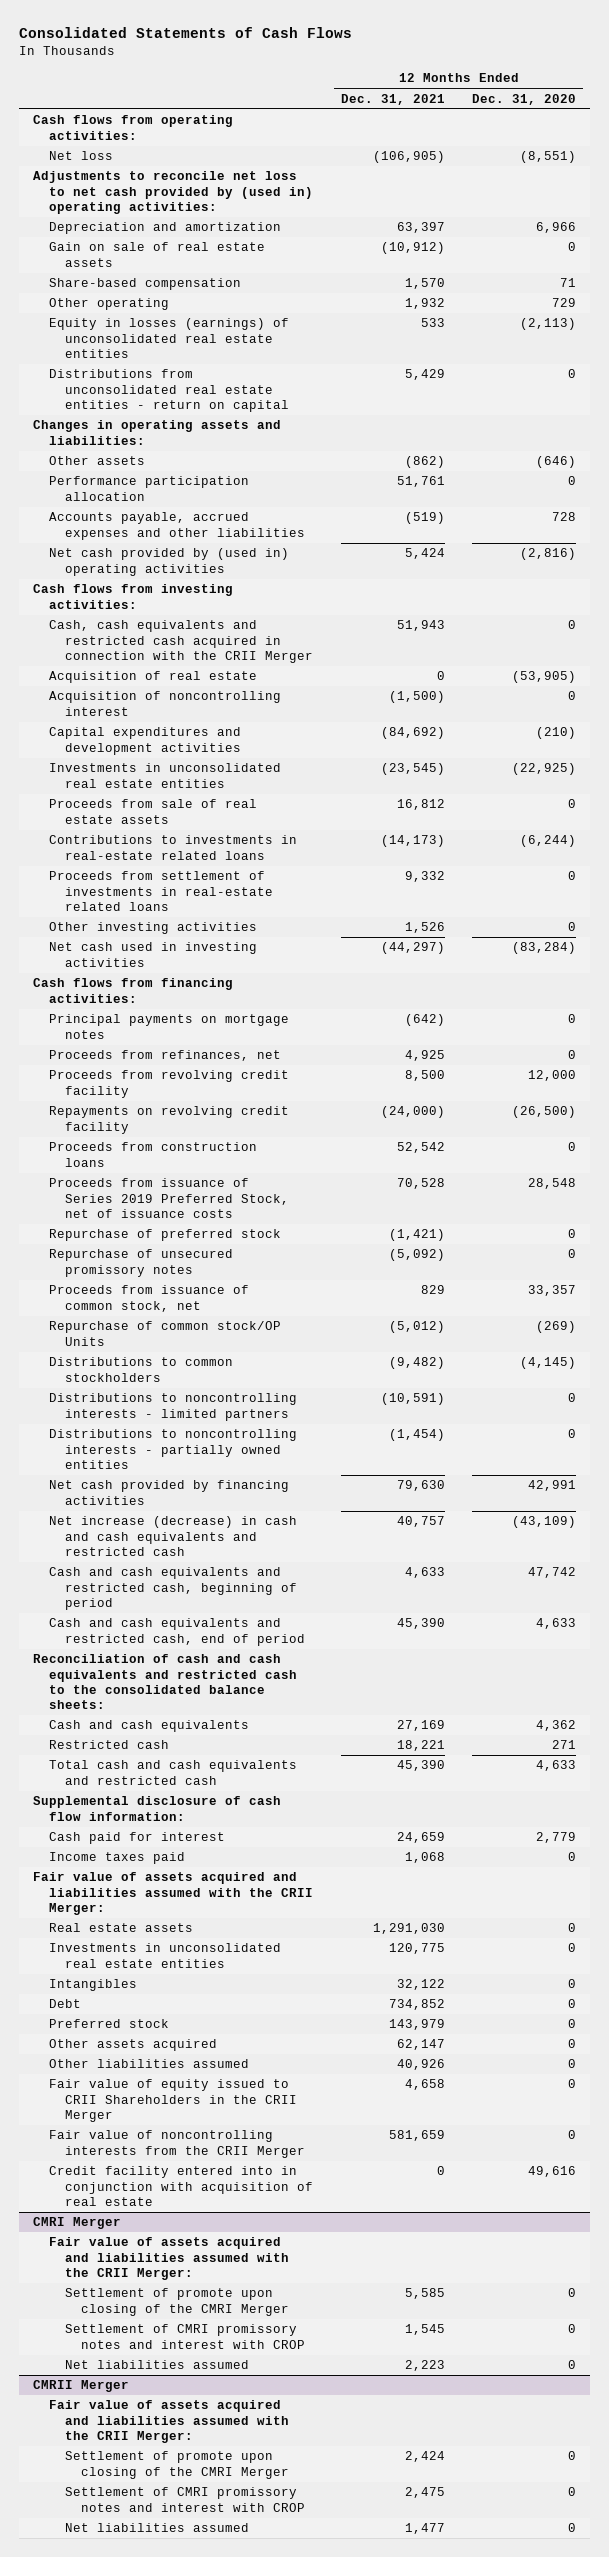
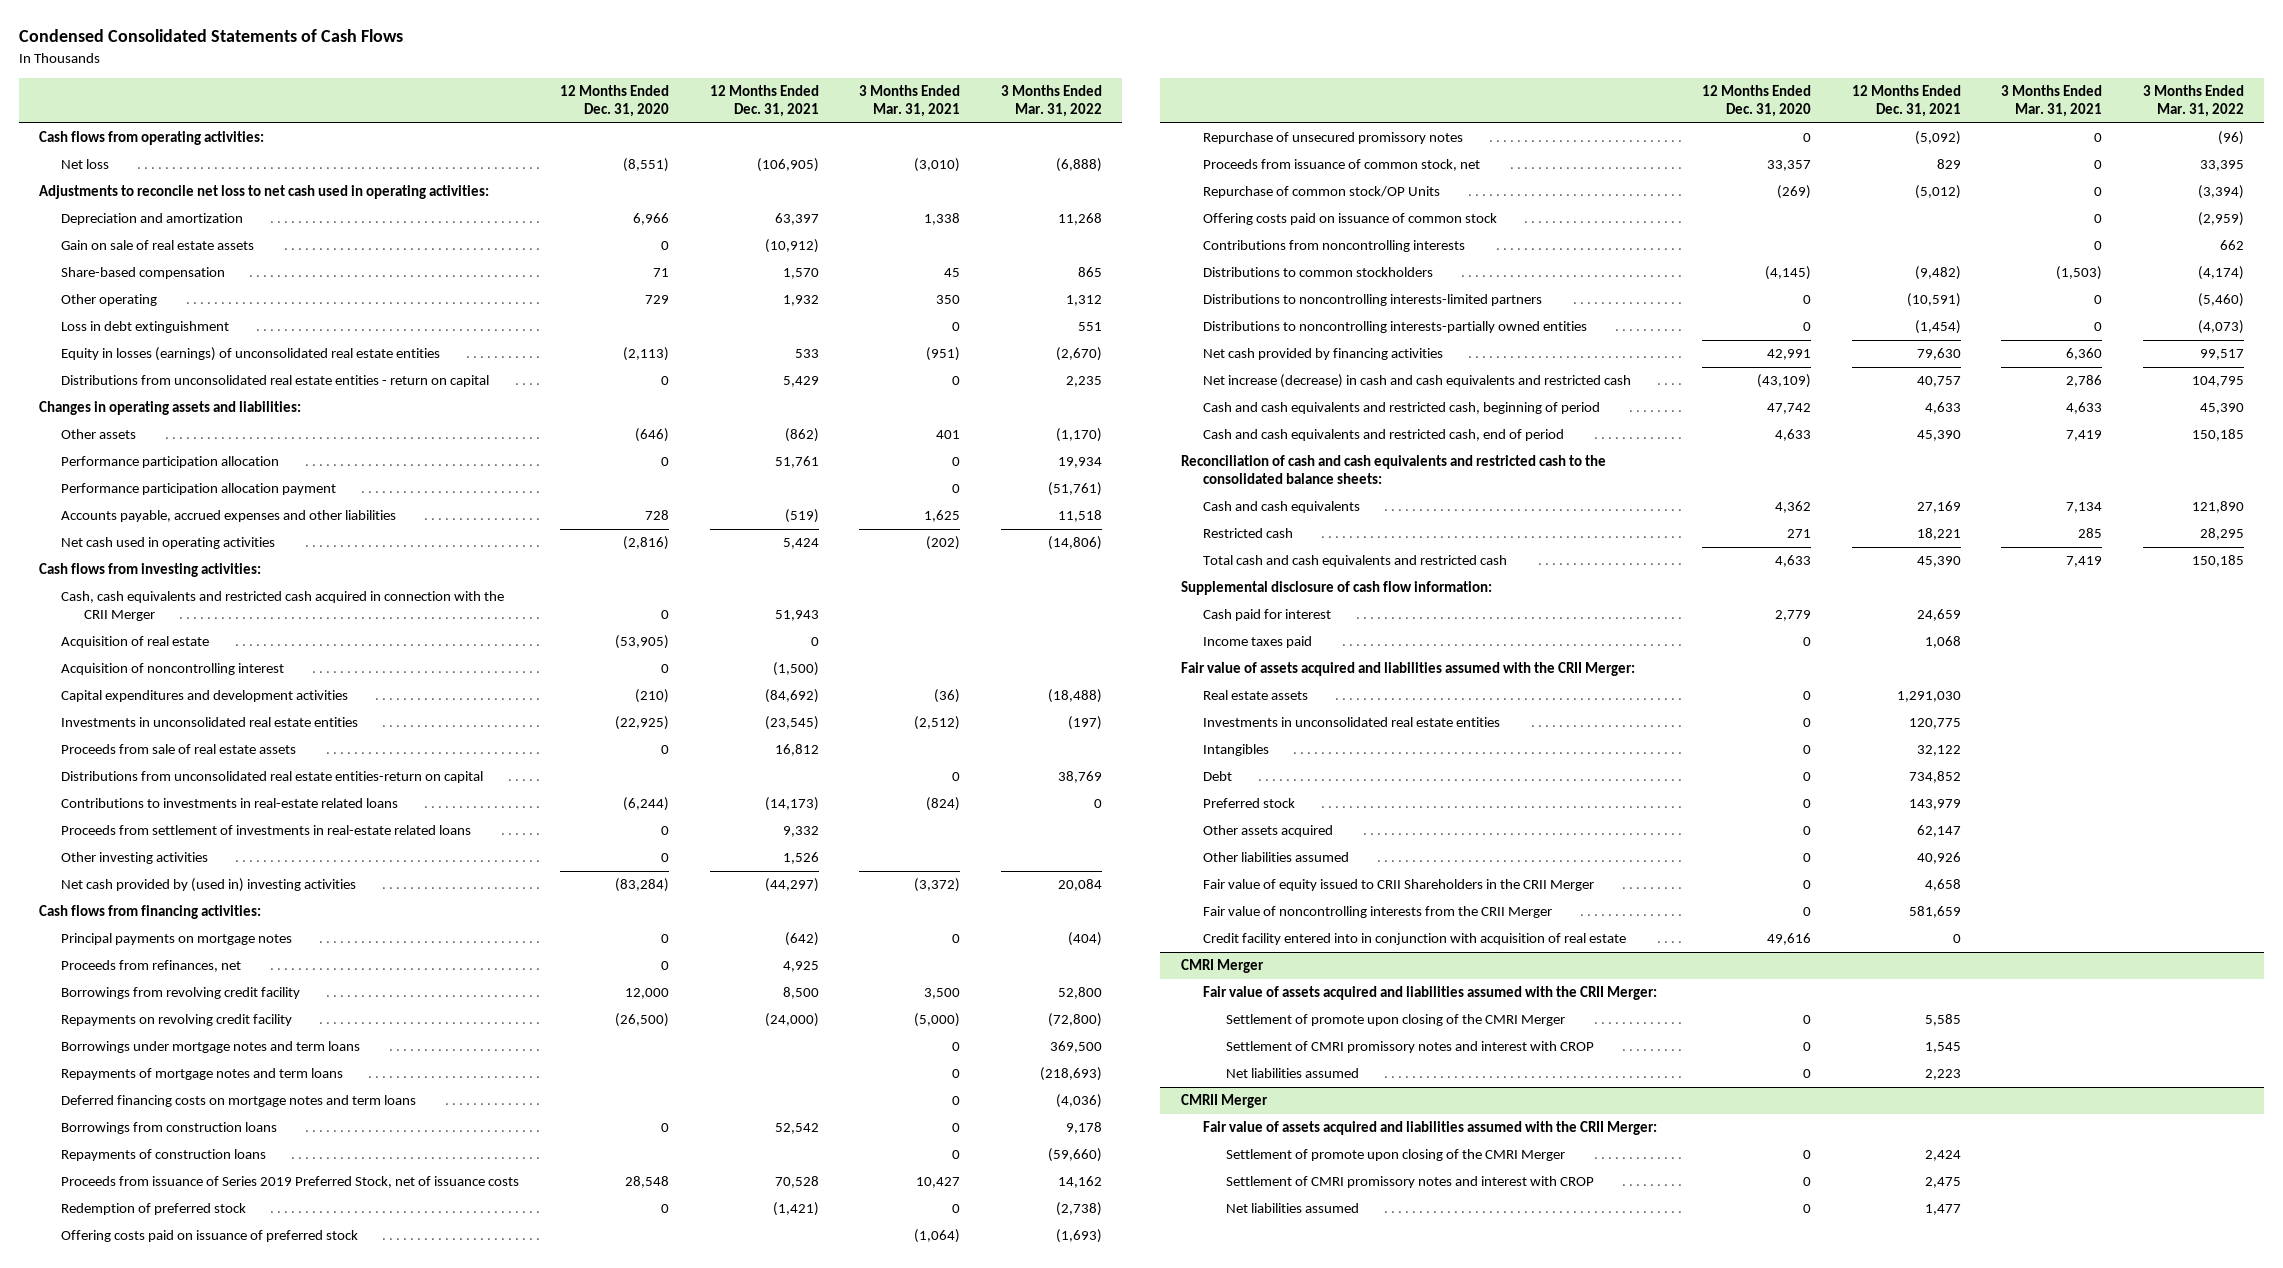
[18,27,352,39] Consolidated Statements of Cash Flows -> [18,29,403,43] Condensed Consolidated Statements of Cash Flows
none -> [859,85,961,118] 3 Months Ended Mar. 31, 2021
none -> [1001,85,1103,118] 3 Months Ended Mar. 31, 2022
[32,171,314,214] Adjustments to reconcile net loss to net cash provided by (used in) operating activities: -> [38,185,489,200] Adjustments to reconcile net loss to net cash used in operating activities:
none -> [61,321,230,334] Loss in debt extinguishment
none -> [61,483,337,496] Performance participation allocation payment
[49,548,290,576] Net cash provided by (used in) operating activities -> [61,537,276,550] Net cash used in operating activities
none -> [61,771,484,784] Distributions from unconsolidated real estate entities-return on capital
[49,942,258,967] Net cash used in investing activities -> [61,878,357,893] Net cash provided by (used in) investing activities
[49,1070,290,1098] Proceeds from revolving credit facility -> [61,987,301,1000] Borrowings from revolving credit facility
none -> [61,1041,361,1054] Borrowings under mortgage notes and term loans
none -> [61,1068,344,1081] Repayments of mortgage notes and term loans
none -> [61,1095,417,1108] Deferred financing costs on mortgage notes and term loans
[49,1142,258,1167] Proceeds from construction loans -> [61,1122,278,1135] Borrowings from construction loans
none -> [61,1149,267,1162] Repayments of construction loans
[49,1229,282,1242] Repurchase of preferred stock -> [61,1203,247,1216] Redemption of preferred stock
none -> [61,1230,359,1243] Offering costs paid on issuance of preferred stock
none -> [1203,213,1498,226] Offering costs paid on issuance of common stock
none -> [1203,240,1466,253] Contributions from noncontrolling interests
[49,1393,298,1421] Distributions to noncontrolling interests - limited partners -> [1203,294,1543,307] Distributions to noncontrolling interests-limited partners
[49,1429,298,1469] Distributions to noncontrolling interests - partially owned entities -> [1203,321,1588,334] Distributions to noncontrolling interests-partially owned entities

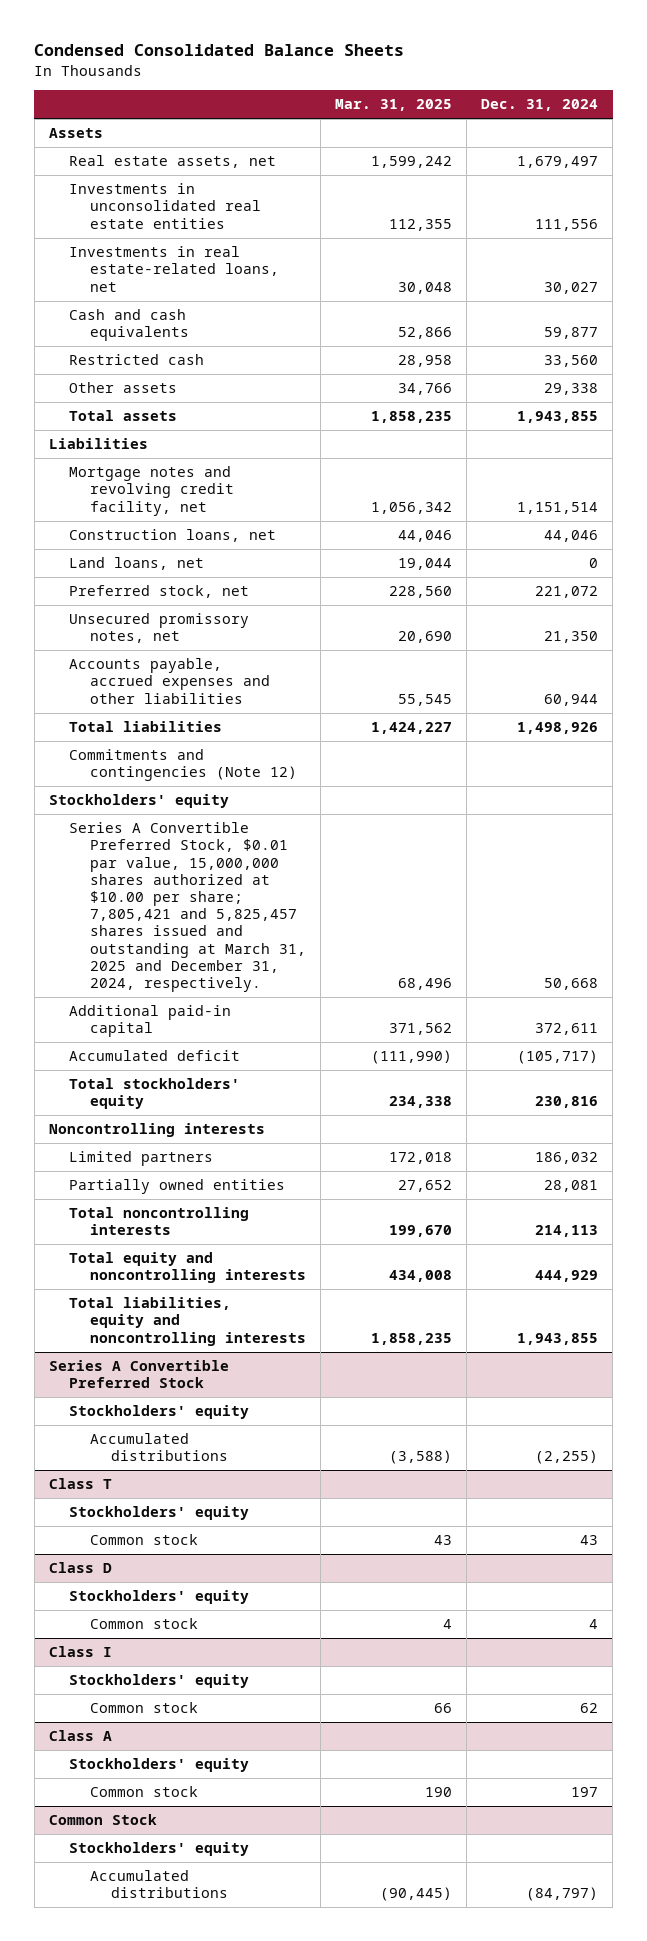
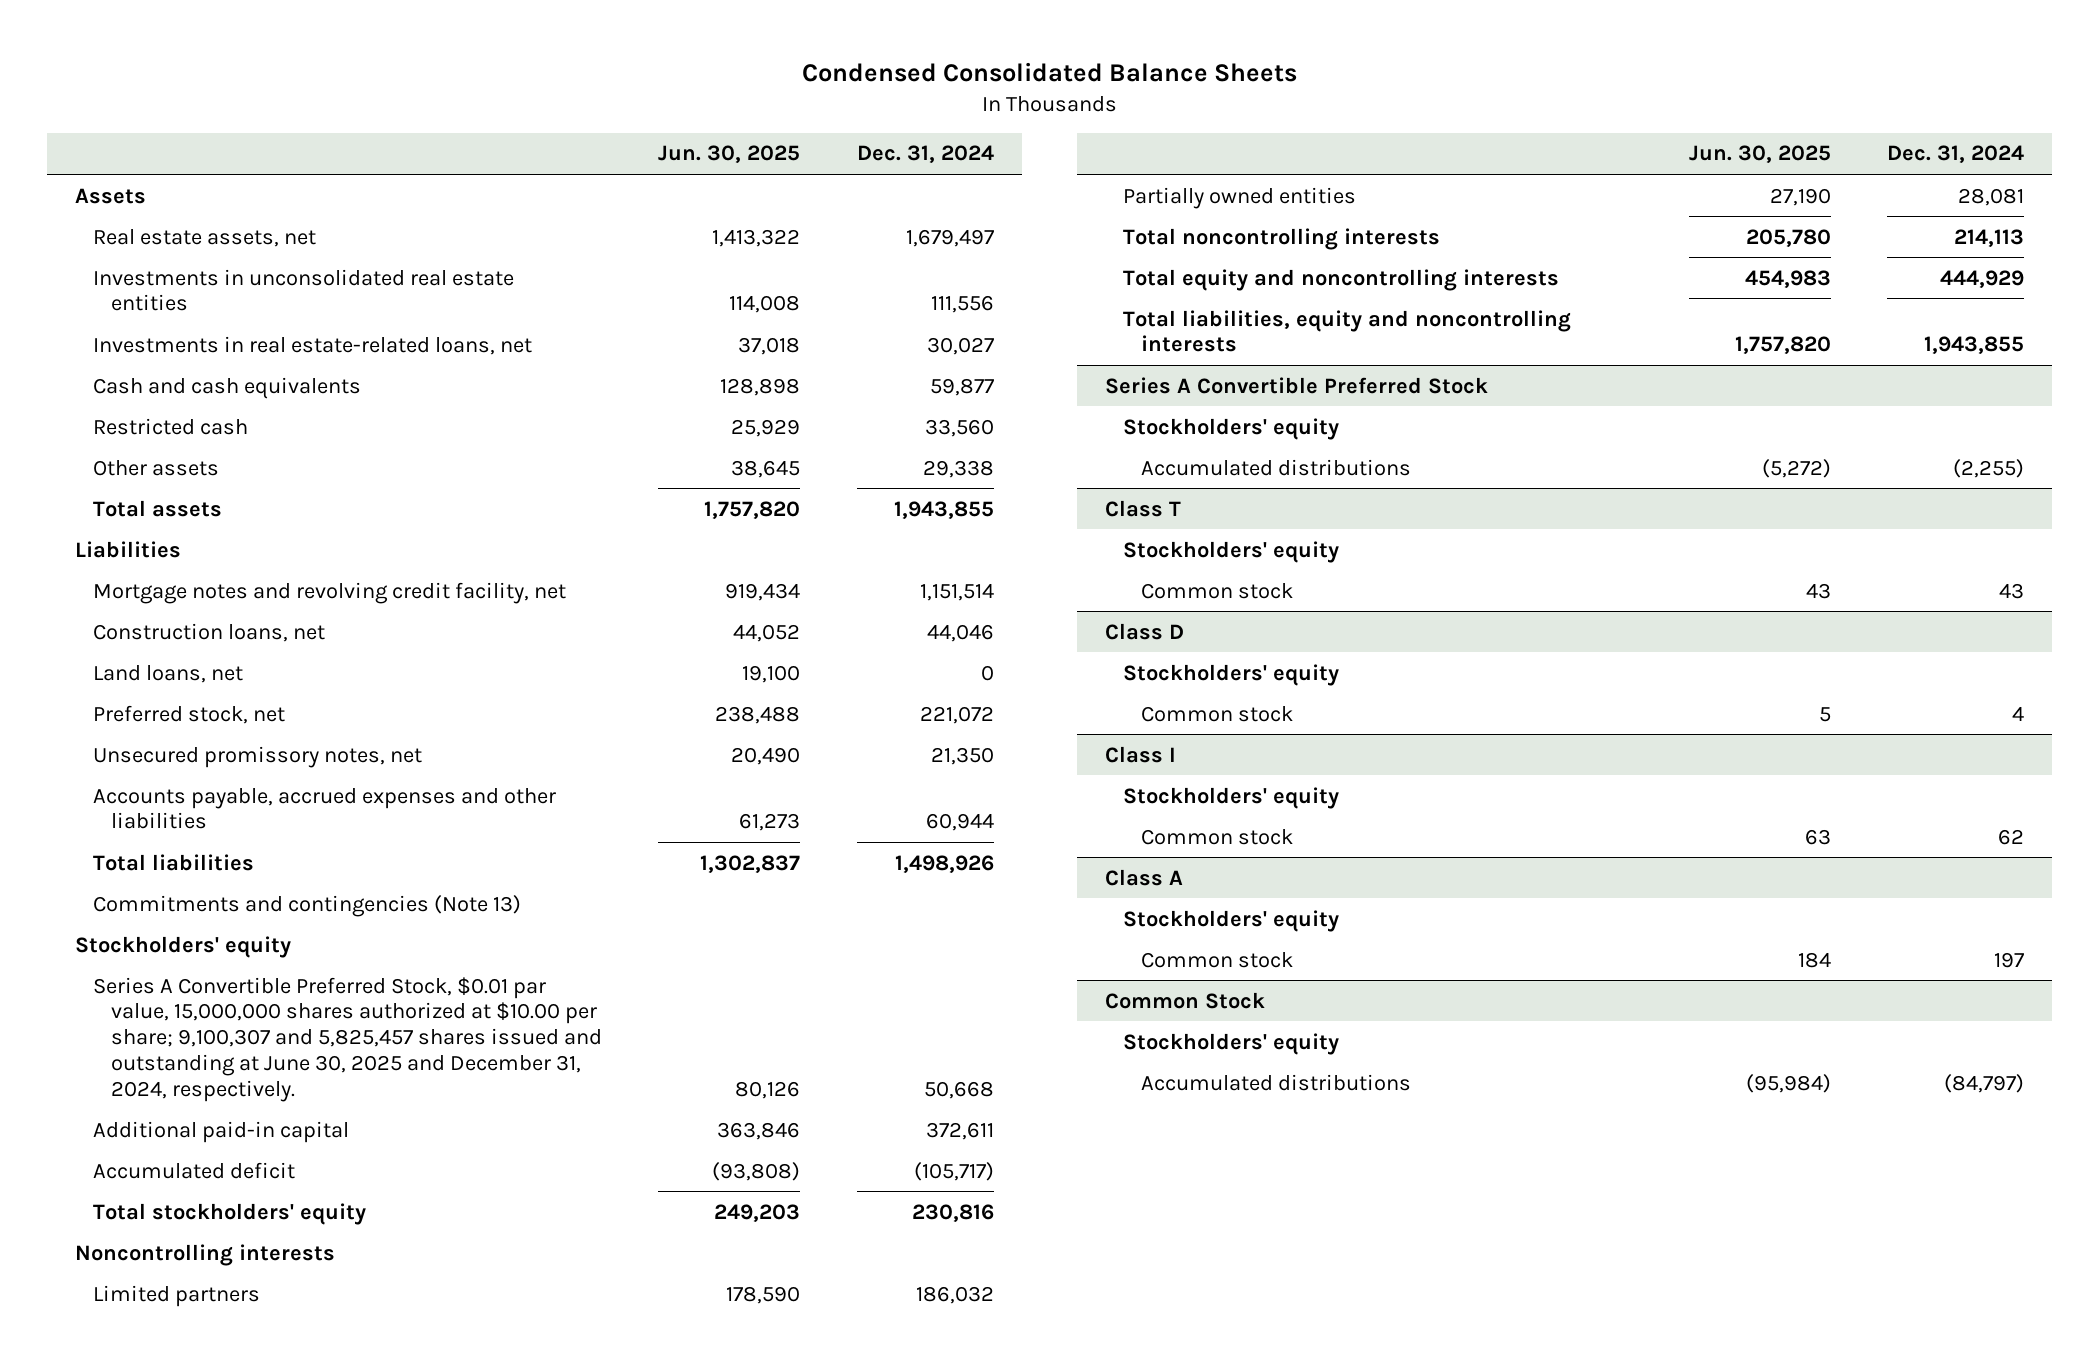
[335,99,453,112] Mar. 31, 2025 -> none
none -> [658,145,801,164] Jun. 30, 2025
[69,749,298,782] Commitments and contingencies (Note 12) -> [93,894,522,917] Commitments and contingencies (Note 13)
[69,822,307,993] Series A Convertible Preferred Stock, $0.01 par value, 15,000,000 shares authorized at $10.00 per share; 7,805,421 and 5,825,457 shares issued and outstanding at March 31, 2025 and December 31, 2024, respectively. -> [93,976,603,1102] Series A Convertible Preferred Stock, $0.01 par value, 15,000,000 shares authorized at $10.00 per share; 9,100,307 and 5,825,457 shares issued and outstanding at June 30, 2025 and December 31, 2024, respectively.

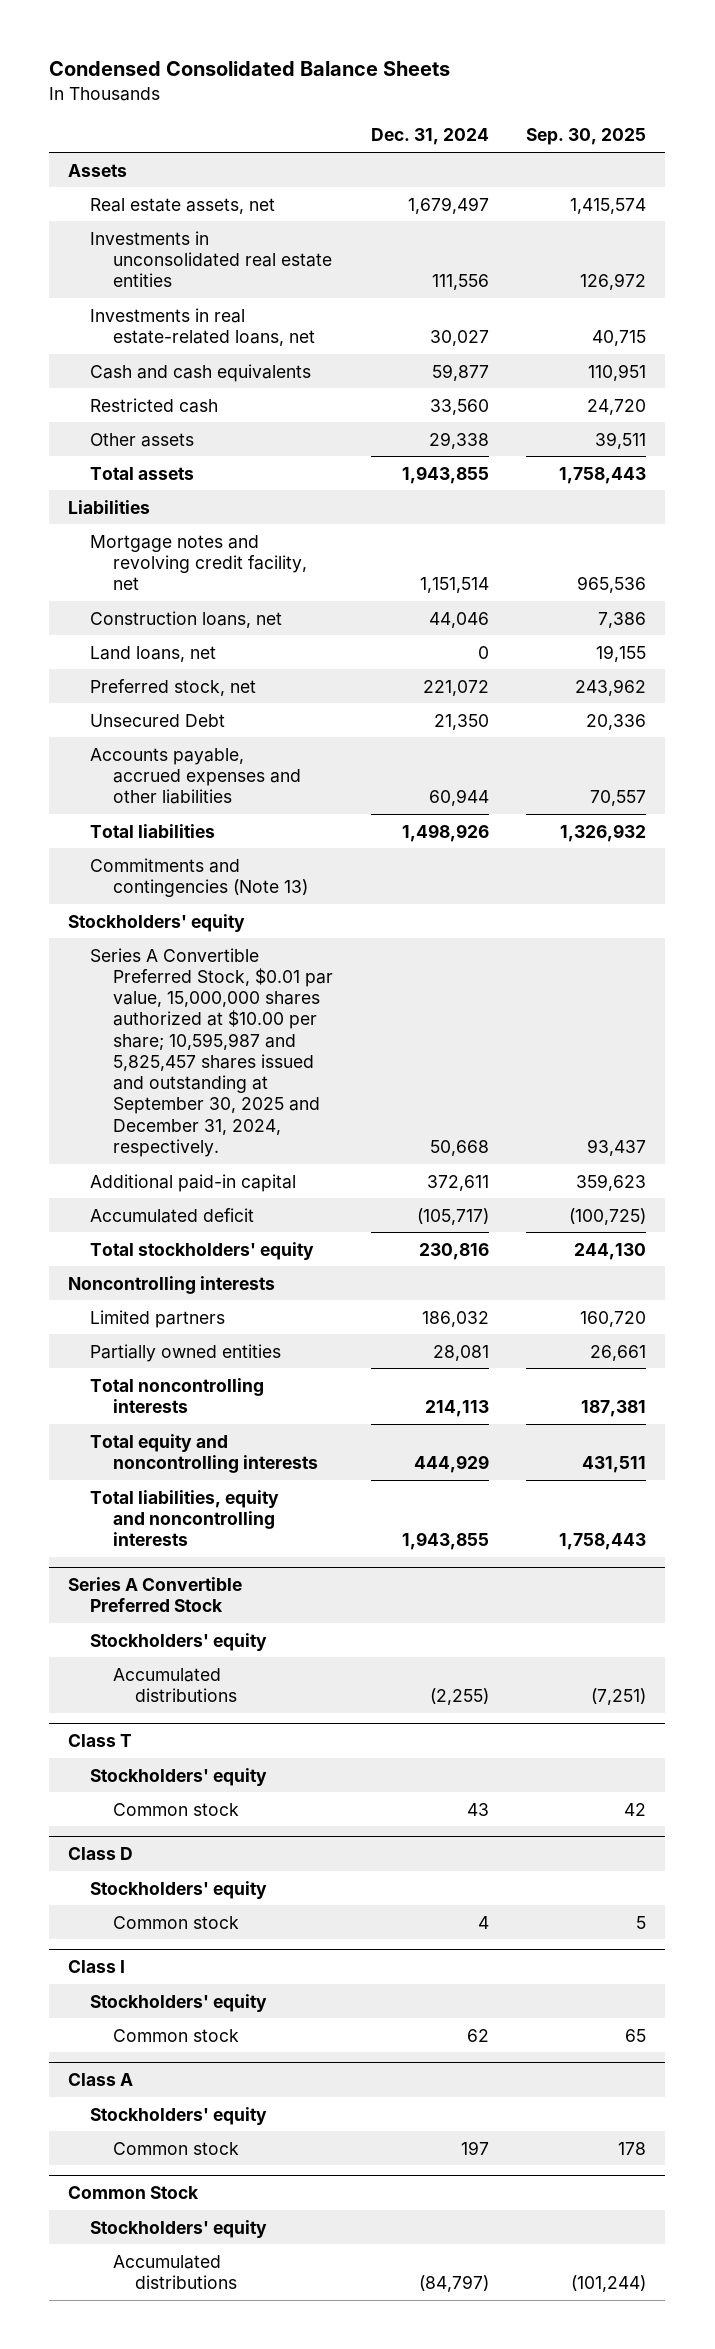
[658,145,801,164] Jun. 30, 2025 -> none
none -> [526,128,647,146] Sep. 30, 2025
[93,745,423,768] Unsecured promissory notes, net -> [90,713,226,727] Unsecured Debt
[93,976,603,1102] Series A Convertible Preferred Stock, $0.01 par value, 15,000,000 shares authorized at $10.00 per share; 9,100,307 and 5,825,457 shares issued and outstanding at June 30, 2025 and December 31, 2024, respectively. -> [90,947,333,1157] Series A Convertible Preferred Stock, $0.01 par value, 15,000,000 shares authorized at $10.00 per share; 10,595,987 and 5,825,457 shares issued and outstanding at September 30, 2025 and December 31, 2024, respectively.

